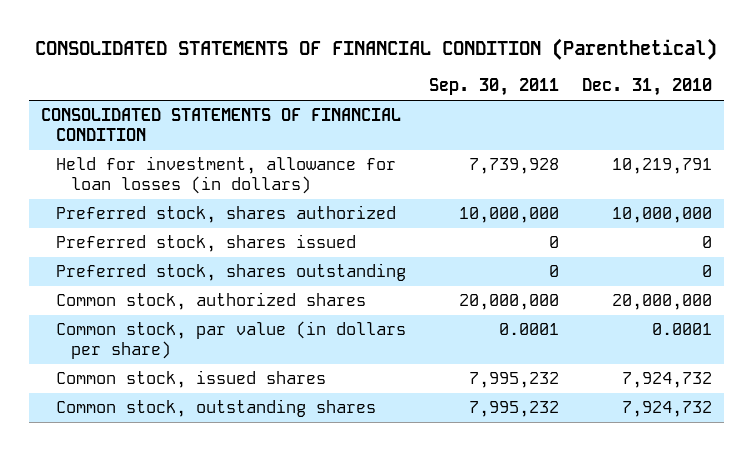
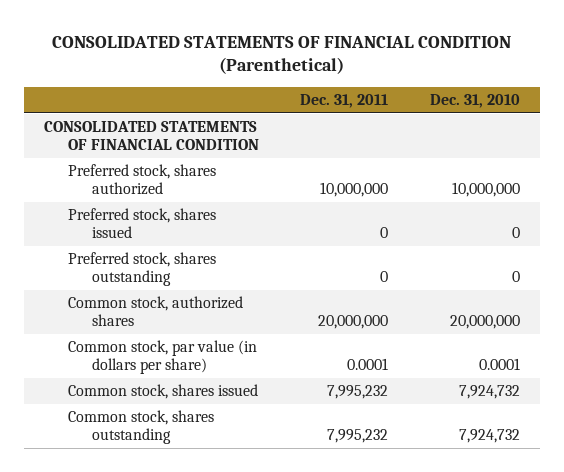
[428,78,559,97] Sep. 30, 2011 -> none
none -> [300,93,389,108] Dec. 31, 2011
[55,156,396,194] Held for investment, allowance for loan losses (in dollars) -> none
[55,370,326,389] Common stock, issued shares -> [68,384,259,400] Common stock, shares issued
[55,399,376,418] Common stock, outstanding shares -> [68,410,215,445] Common stock, shares outstanding

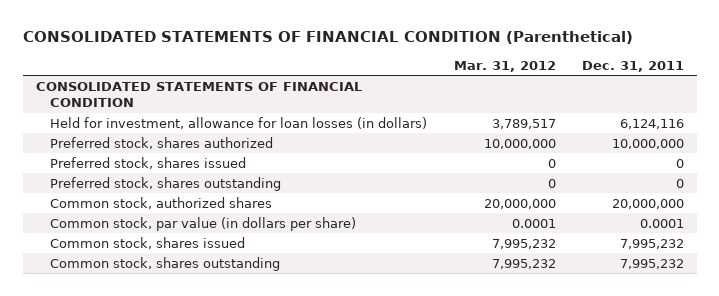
[429,93,520,108] Dec. 31, 2010 -> none
none -> [453,60,556,72] Mar. 31, 2012
none -> [50,116,428,129] Held for investment, allowance for loan losses (in dollars)

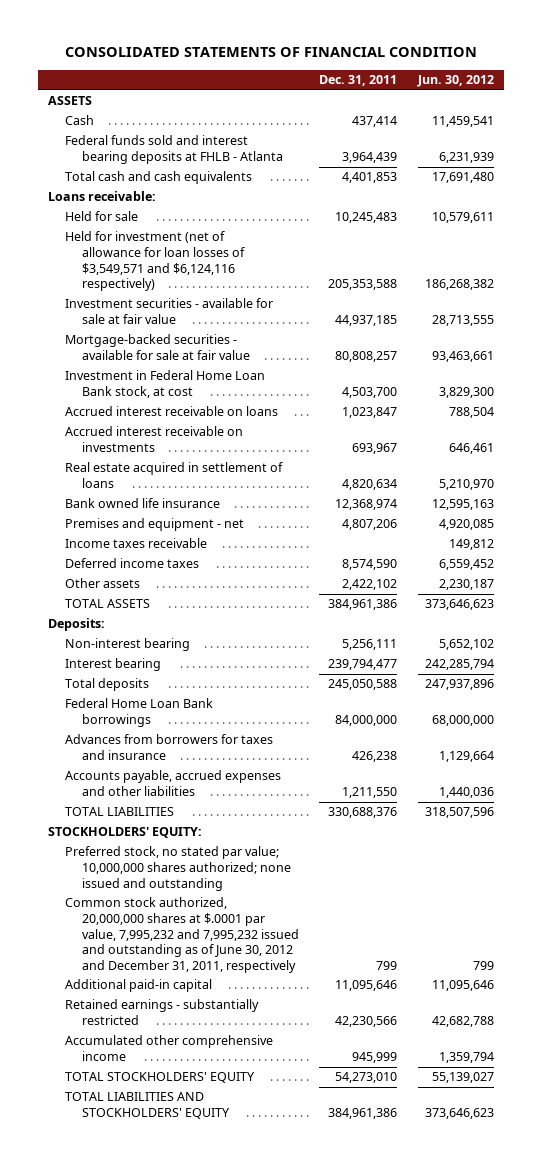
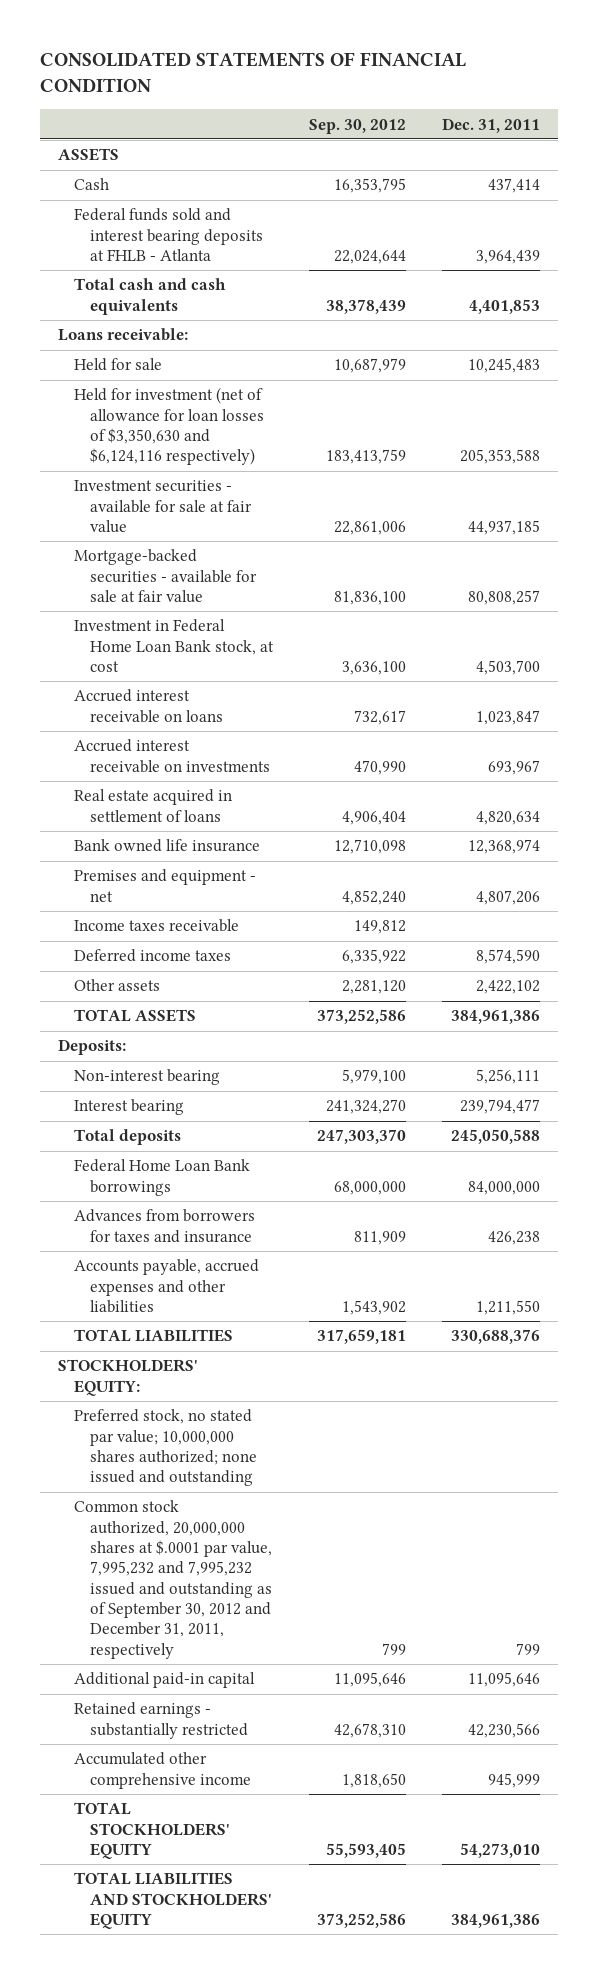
[416,75,494,88] Jun. 30, 2012 -> none
none -> [308,118,406,134] Sep. 30, 2012
[64,231,245,292] Held for investment (net of allowance for loan losses of $3,549,571 and $6,124,116 respectively) -> [74,387,264,466] Held for investment (net of allowance for loan losses of $3,350,630 and $6,124,116 respectively)
[64,897,299,973] Common stock authorized, 20,000,000 shares at $.0001 par value, 7,995,232 and 7,995,232 issued and outstanding as of June 30, 2012 and December 31, 2011, respectively -> [74,1500,272,1659] Common stock authorized, 20,000,000 shares at $.0001 par value, 7,995,232 and 7,995,232 issued and outstanding as of September 30, 2012 and December 31, 2011, respectively

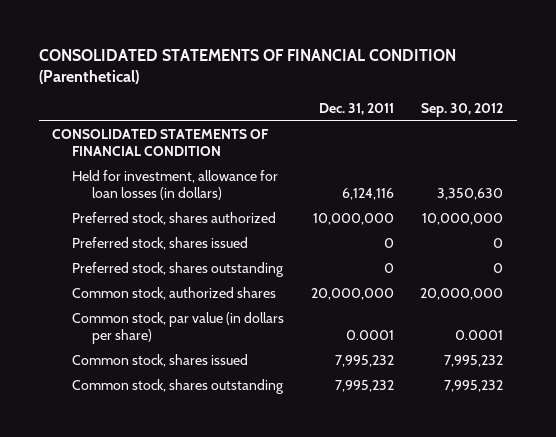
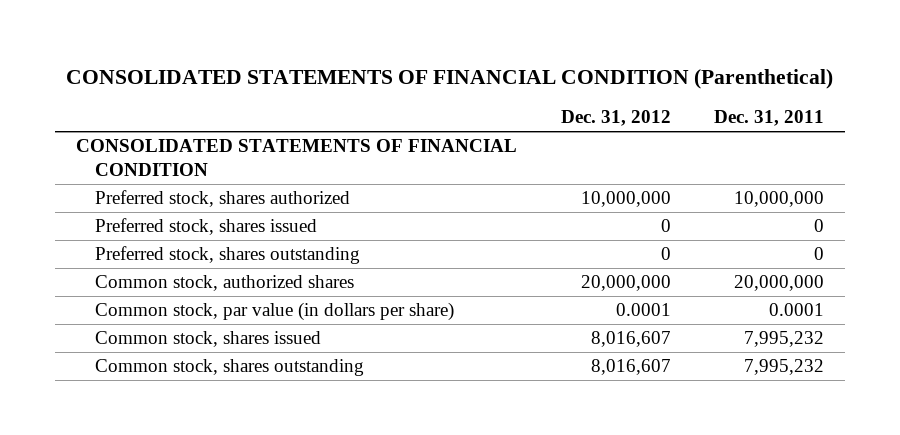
[421,103,504,118] Sep. 30, 2012 -> none
none -> [560,110,671,127] Dec. 31, 2012
[72,170,279,201] Held for investment, allowance for loan losses (in dollars) -> none

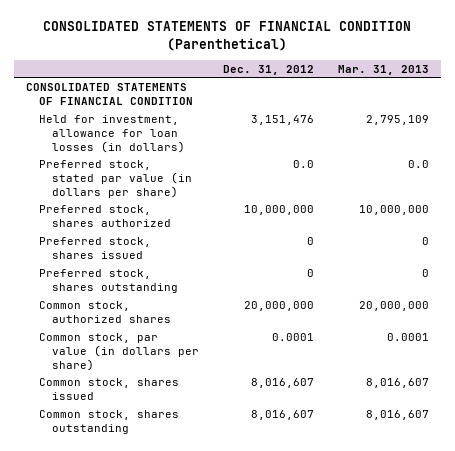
[713,110,824,127] Dec. 31, 2011 -> none
none -> [337,64,429,75] Mar. 31, 2013
none -> [39,114,185,153] Held for investment, allowance for loan losses (in dollars)
none -> [39,159,192,198] Preferred stock, stated par value (in dollars per share)

